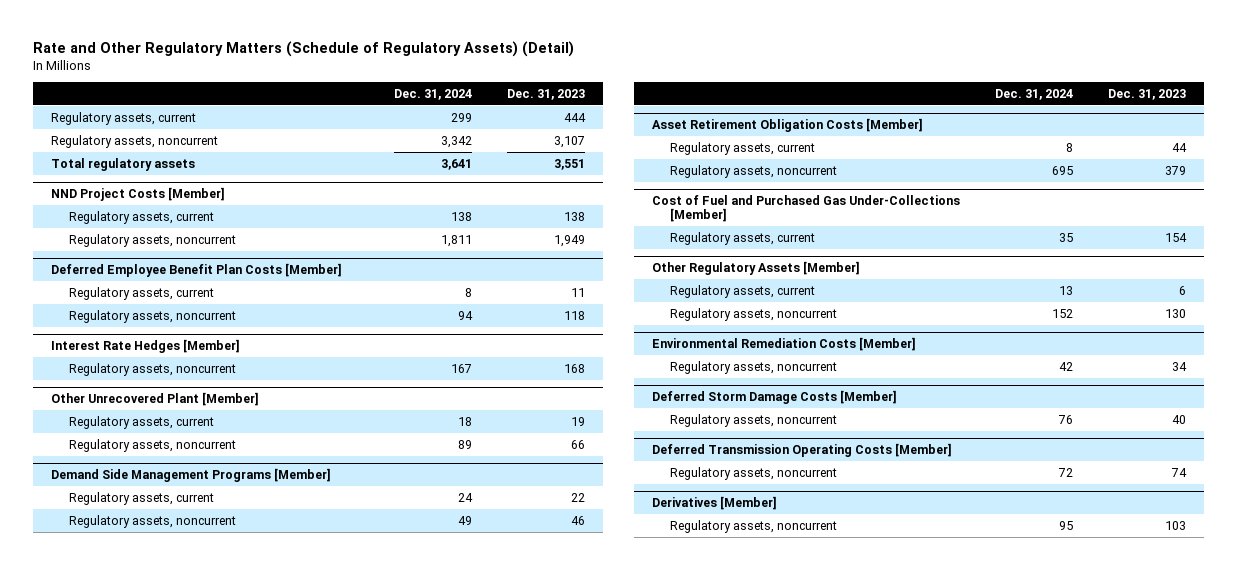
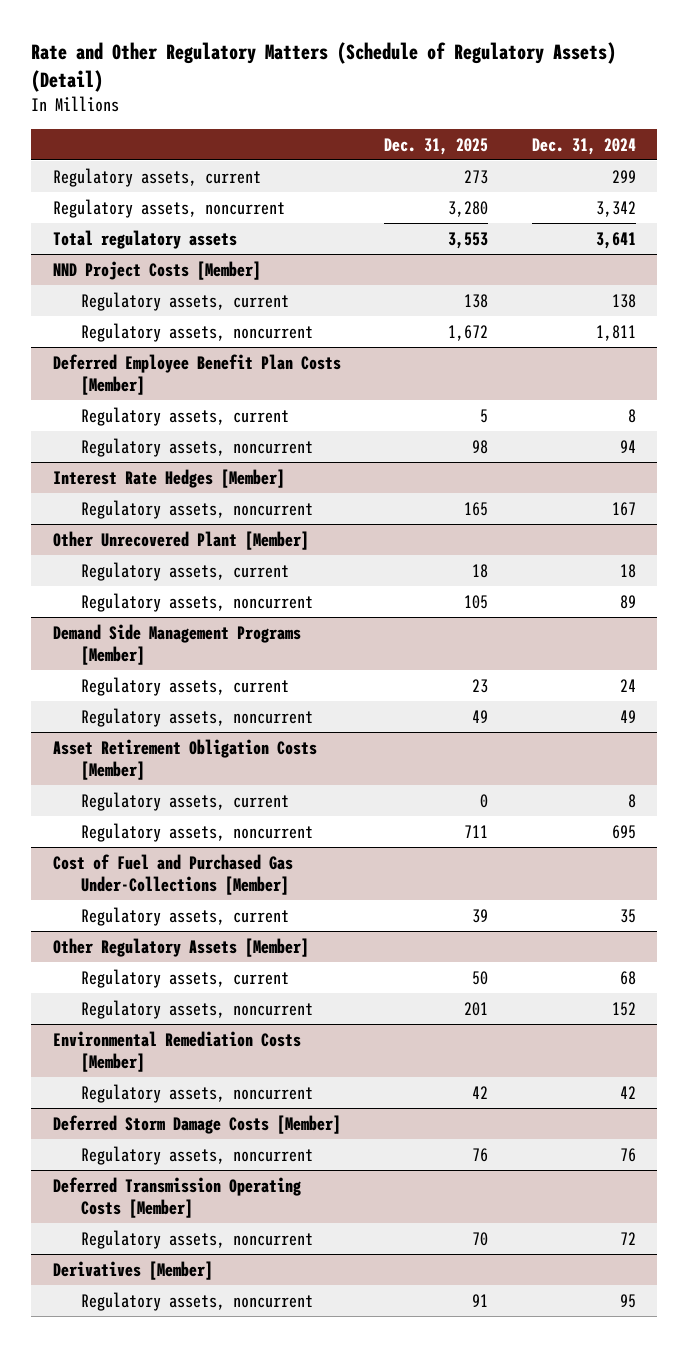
[507,88,586,100] Dec. 31, 2023 -> none
none -> [384,137,489,155] Dec. 31, 2025
[1059,285,1074,295] 13 -> [619,970,636,985] 68

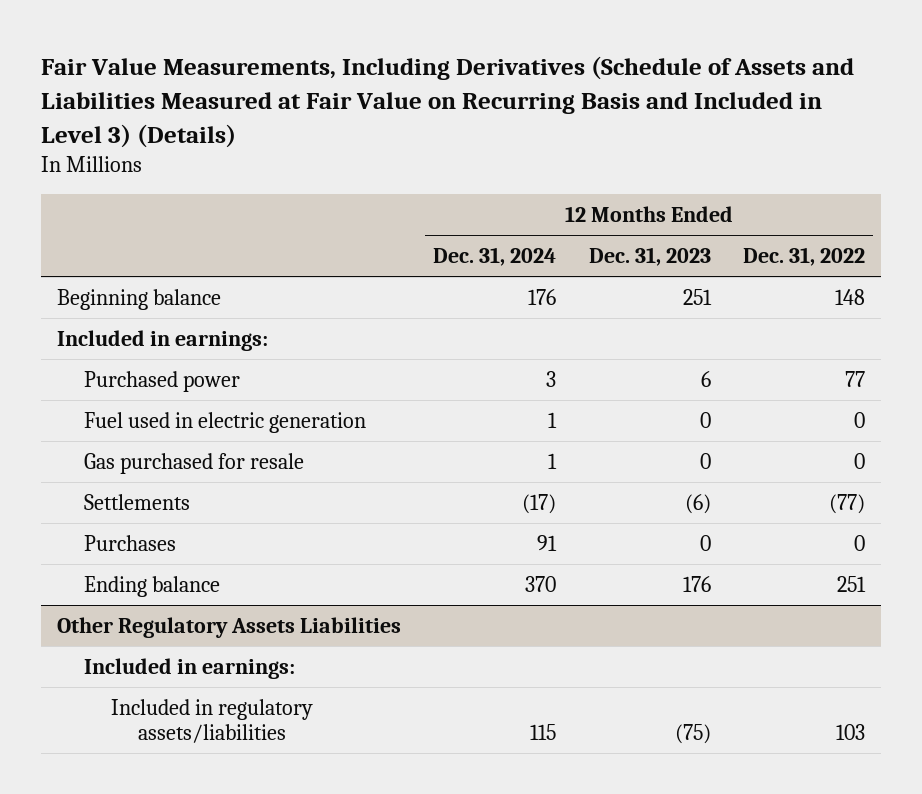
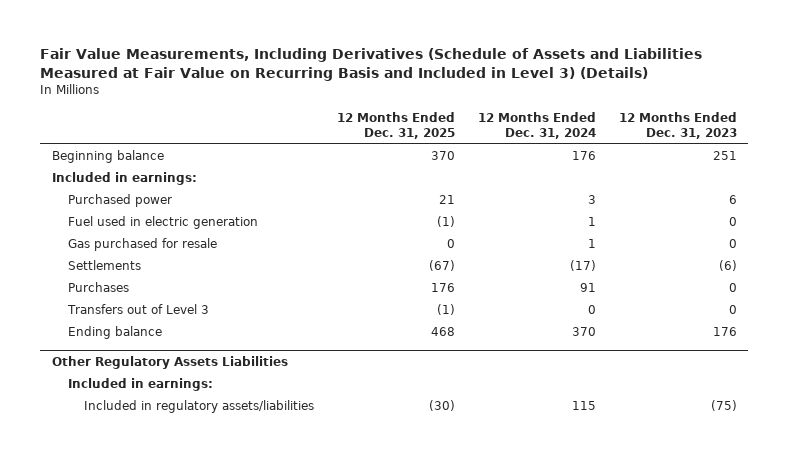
[743,247,866,267] Dec. 31, 2022 -> none
none -> [336,111,455,140] 12 Months Ended Dec. 31, 2025
none -> [66,304,209,315] Transfers out of Level 3

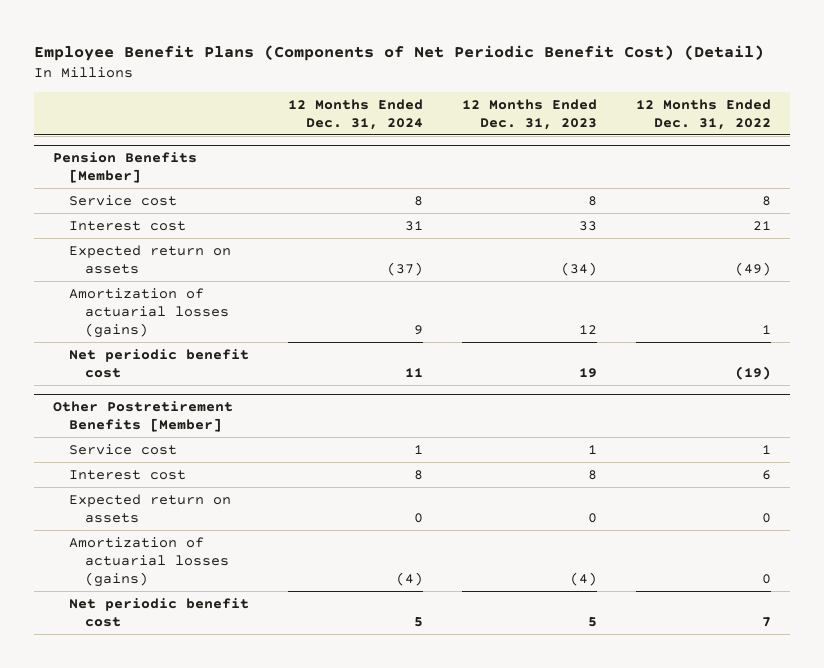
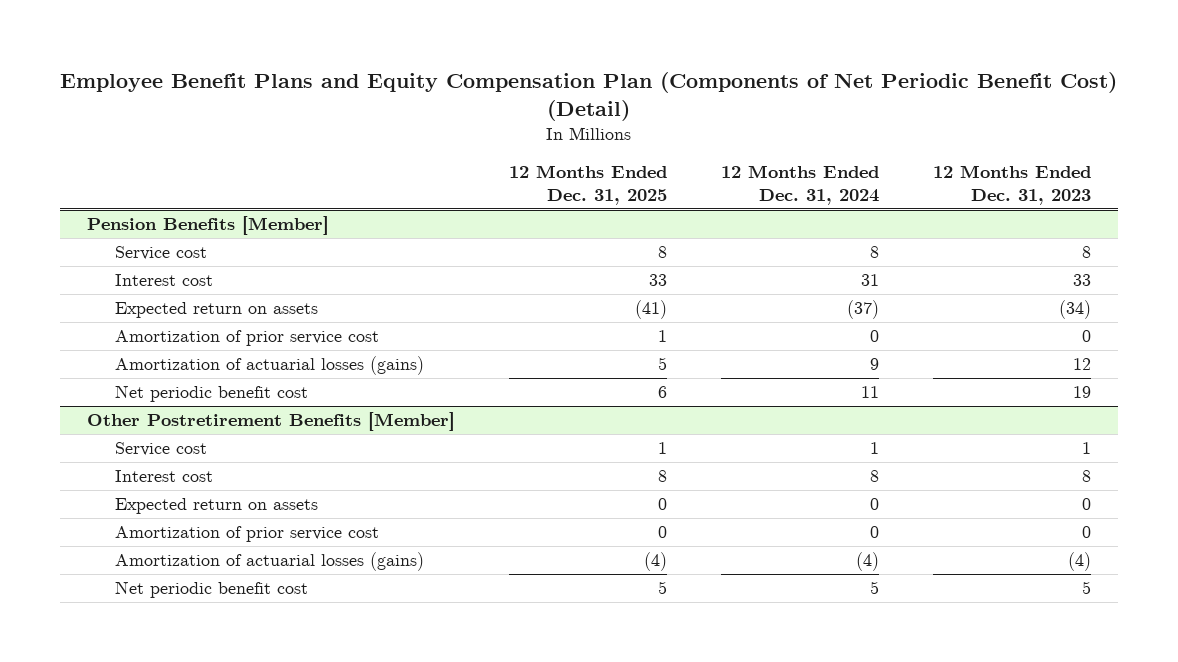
[33,45,764,62] Employee Benefit Plans (Components of Net Periodic Benefit Cost) (Detail) -> [60,71,1118,121] Employee Benefit Plans and Equity Compensation Plan (Components of Net Periodic Benefit Cost) (Detail)
[635,98,771,130] 12 Months Ended Dec. 31, 2022 -> none
none -> [509,165,668,205] 12 Months Ended Dec. 31, 2025
none -> [114,330,379,347] Amortization of prior service cost
none -> [114,526,379,543] Amortization of prior service cost

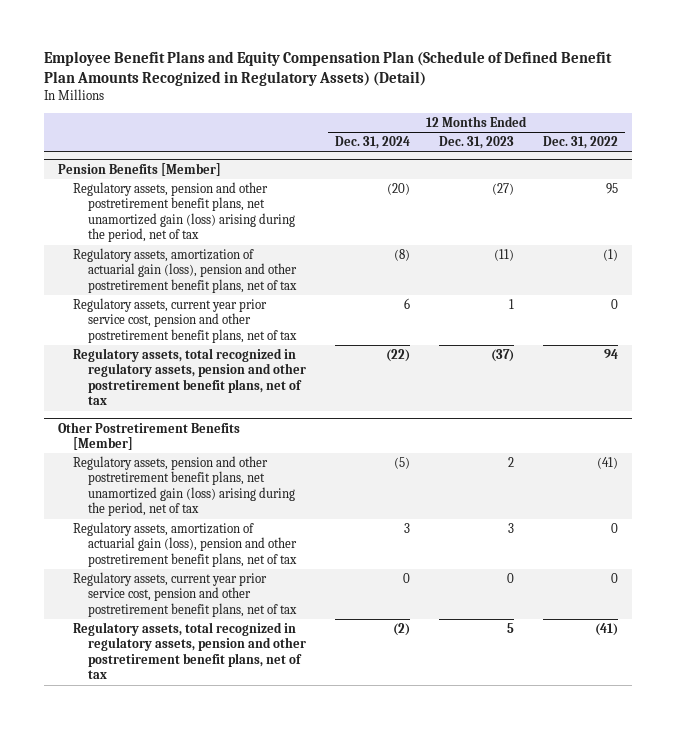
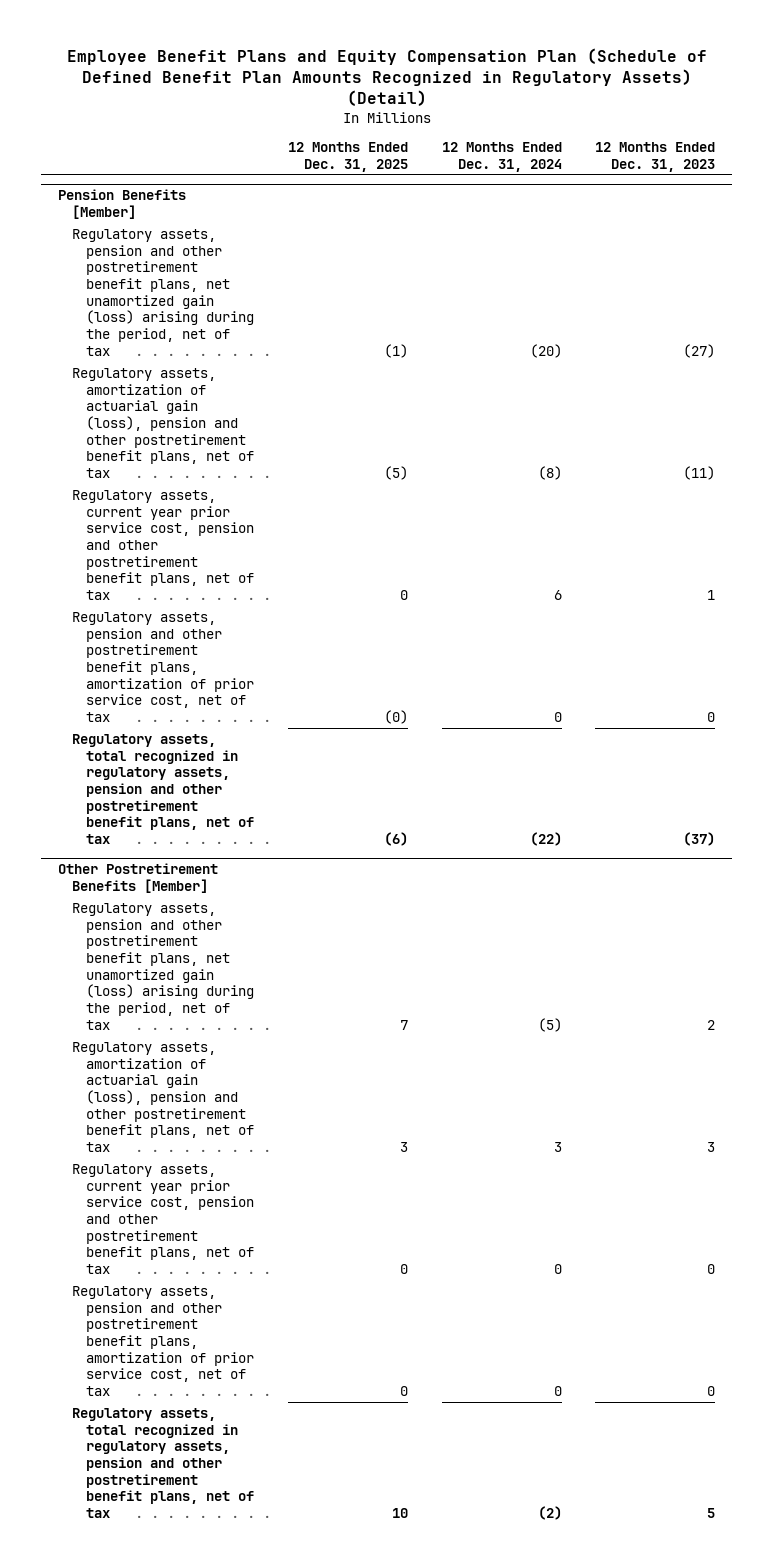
[542,136,618,150] Dec. 31, 2022 -> none
none -> [288,142,409,172] 12 Months Ended Dec. 31, 2025
none -> [72,611,255,723] Regulatory assets, pension and other postretirement benefit plans, amortization of prior service cost, net of tax
none -> [72,1285,255,1397] Regulatory assets, pension and other postretirement benefit plans, amortization of prior service cost, net of tax

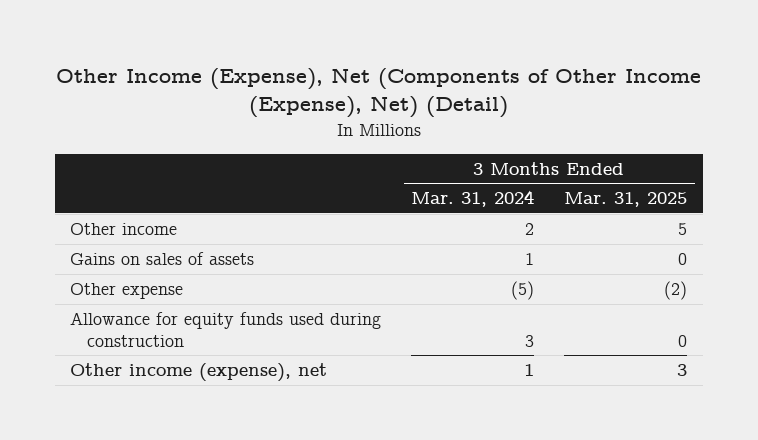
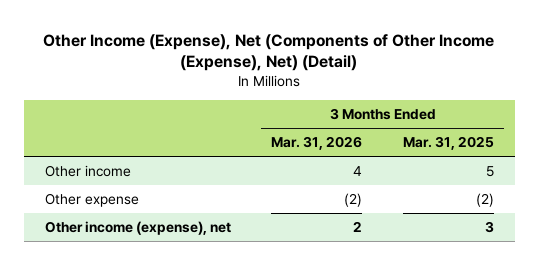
[411,190,535,208] Mar. 31, 2024 -> none
none -> [271,135,363,150] Mar. 31, 2026
[70,252,255,266] Gains on sales of assets -> none
[70,312,382,347] Allowance for equity funds used during construction -> none

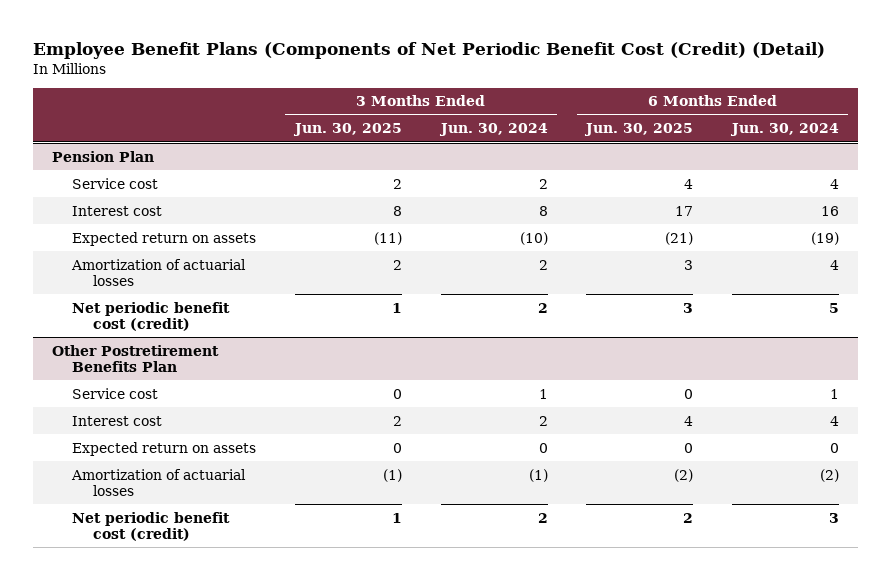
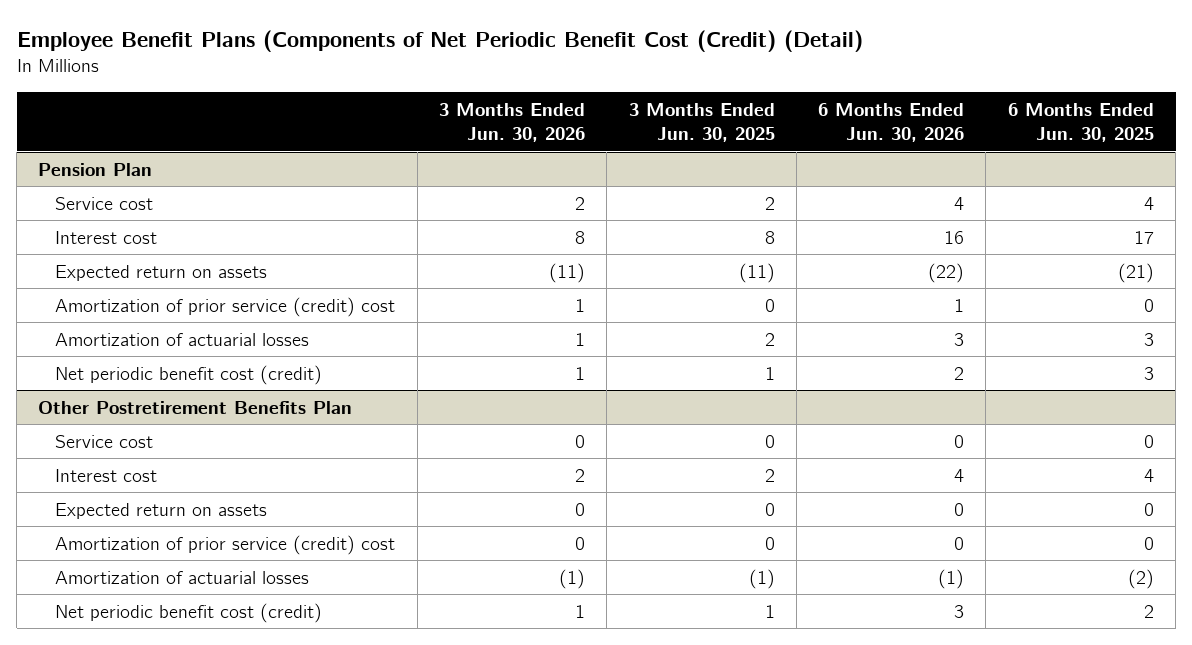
[438,123,548,137] Jun. 30, 2024 -> none
[729,123,839,137] Jun. 30, 2024 -> none
none -> [438,102,585,143] 3 Months Ended Jun. 30, 2026
none -> [818,102,965,143] 6 Months Ended Jun. 30, 2026
none -> [55,296,396,317] Amortization of prior service (credit) cost
none -> [55,534,396,555] Amortization of prior service (credit) cost

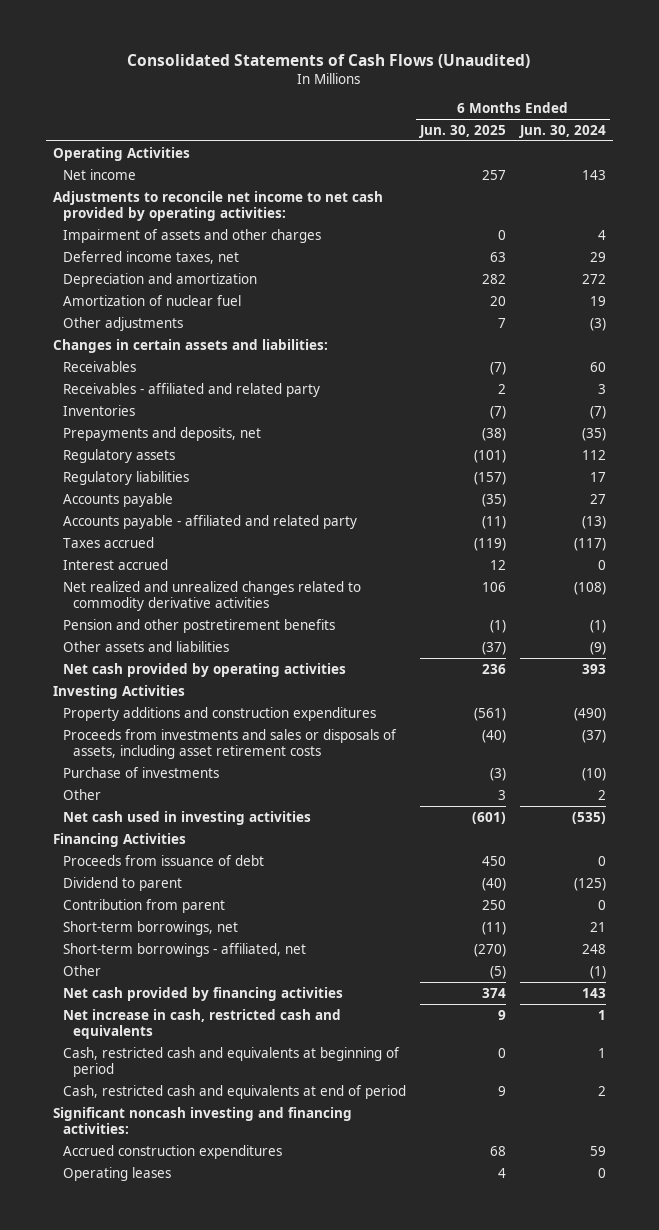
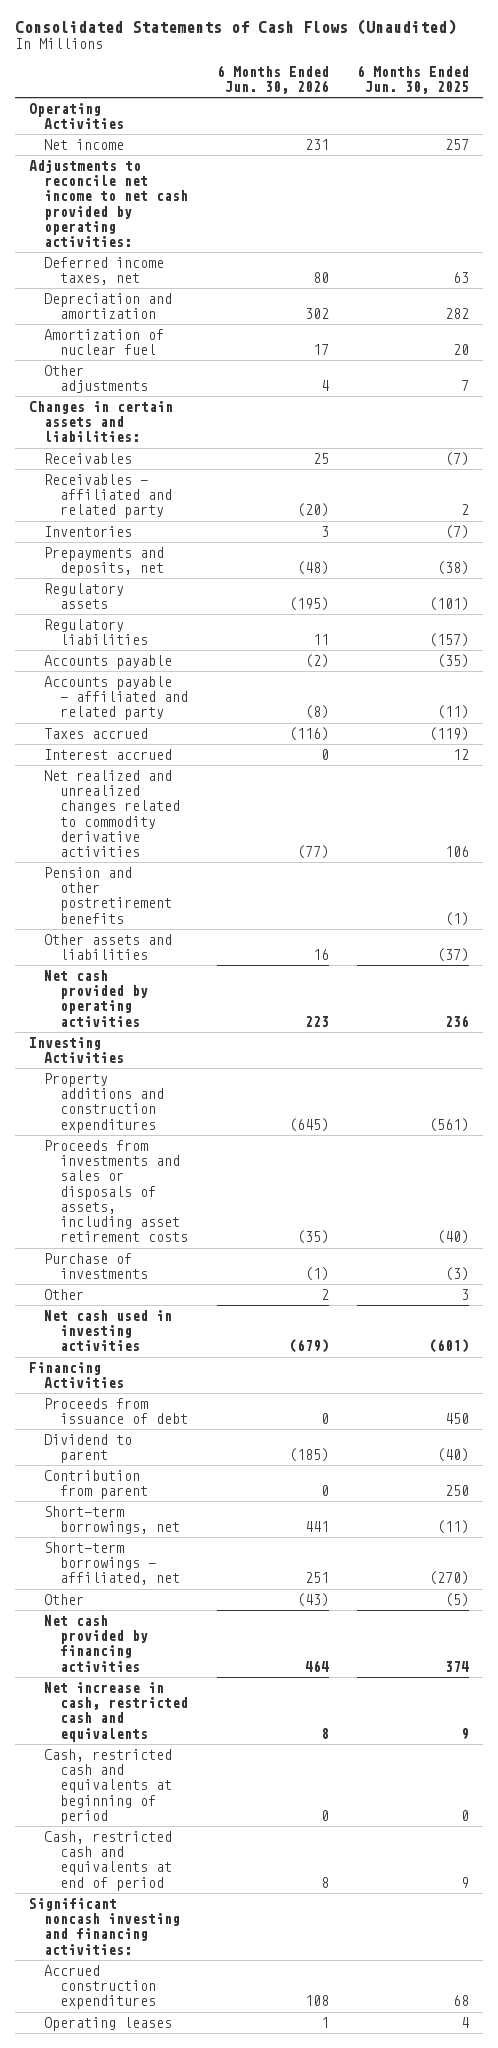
[519,124,607,138] Jun. 30, 2024 -> none
none -> [216,64,329,95] 6 Months Ended Jun. 30, 2026
[62,228,321,243] Impairment of assets and other charges -> none

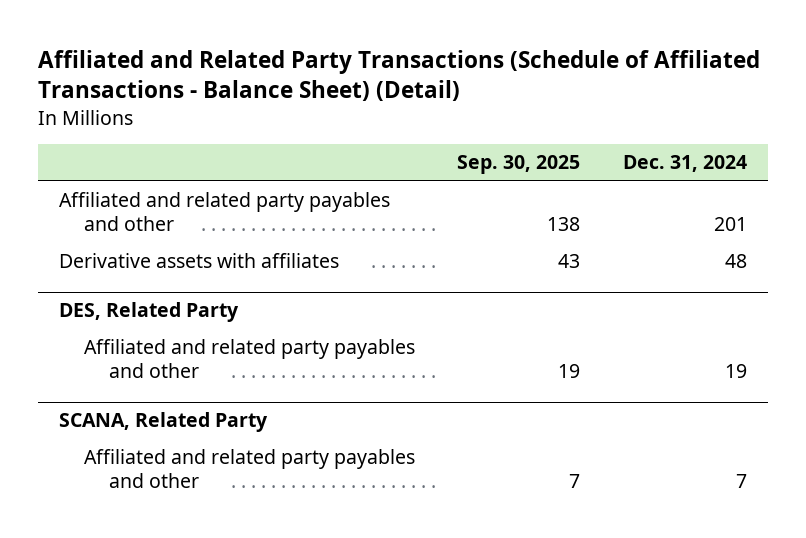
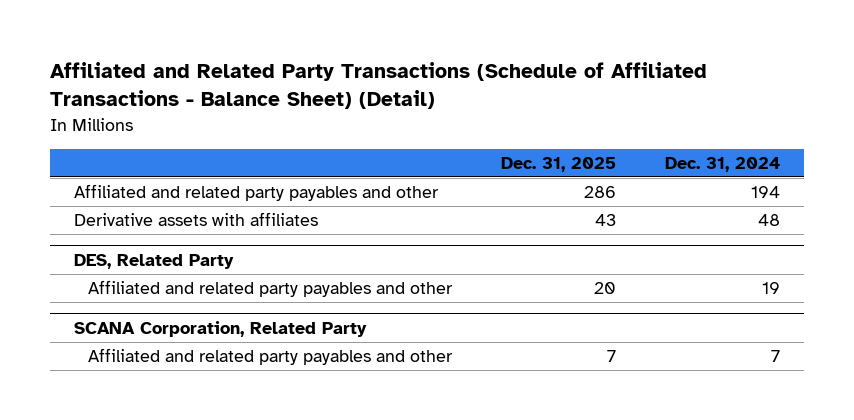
[457,155,581,175] Sep. 30, 2025 -> none
none -> [500,156,616,172] Dec. 31, 2025
[713,217,747,232] 201 -> [750,186,780,199] 194
[58,412,268,433] SCANA, Related Party -> [74,320,368,337] SCANA Corporation, Related Party

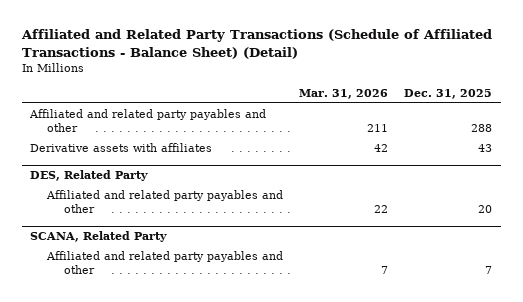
[664,156,780,172] Dec. 31, 2024 -> none
none -> [299,89,389,100] Mar. 31, 2026
[583,186,616,199] 286 -> [471,124,493,133] 288
[74,320,368,337] SCANA Corporation, Related Party -> [30,231,168,243] SCANA, Related Party

